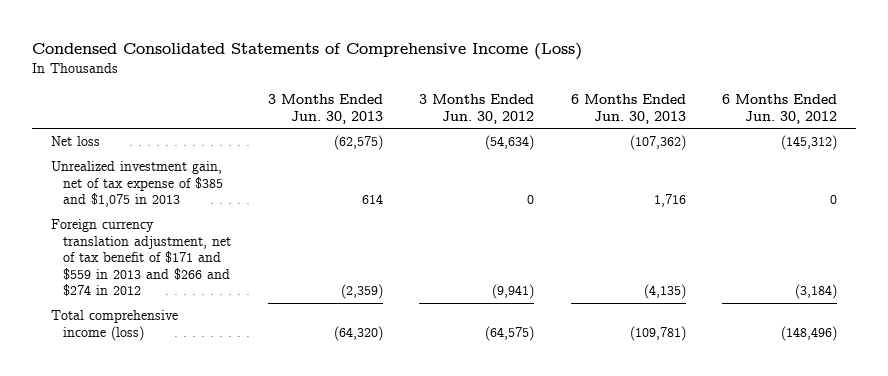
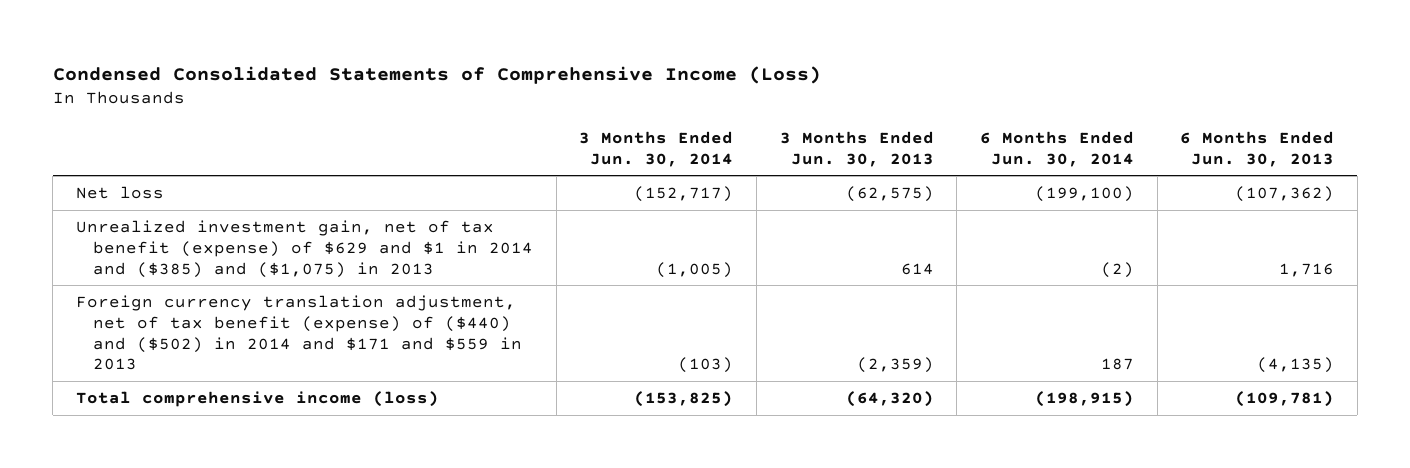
[419,94,535,124] 3 Months Ended Jun. 30, 2012 -> none
[722,94,838,124] 6 Months Ended Jun. 30, 2012 -> none
none -> [579,130,734,167] 3 Months Ended Jun. 30, 2014
none -> [979,130,1134,167] 6 Months Ended Jun. 30, 2014
[50,161,224,208] Unrealized investment gain, net of tax expense of $385 and $1,075 in 2013 -> [75,220,534,278] Unrealized investment gain, net of tax benefit (expense) of $629 and $1 in 2014 and ($385) and ($1,075) in 2013
[50,219,232,297] Foreign currency translation adjustment, net of tax benefit of $171 and $559 in 2013 and $266 and $274 in 2012 -> [75,295,523,371] Foreign currency translation adjustment, net of tax benefit (expense) of ($440) and ($502) in 2014 and $171 and $559 in 2013

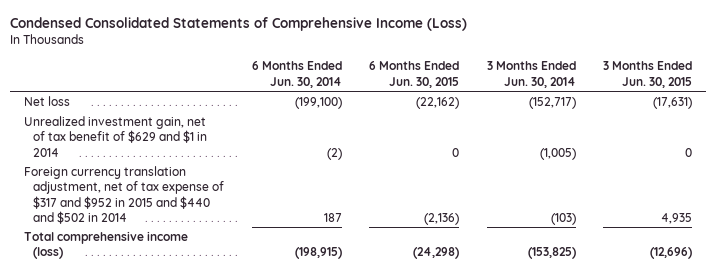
[779,130,934,167] 3 Months Ended Jun. 30, 2013 -> none
[1180,130,1335,167] 6 Months Ended Jun. 30, 2013 -> none
none -> [369,61,460,88] 6 Months Ended Jun. 30, 2015
none -> [602,61,692,88] 3 Months Ended Jun. 30, 2015
[75,220,534,278] Unrealized investment gain, net of tax benefit (expense) of $629 and $1 in 2014 and ($385) and ($1,075) in 2013 -> [23,115,208,157] Unrealized investment gain, net of tax benefit of $629 and $1 in 2014
[75,295,523,371] Foreign currency translation adjustment, net of tax benefit (expense) of ($440) and ($502) in 2014 and $171 and $559 in 2013 -> [23,165,225,224] Foreign currency translation adjustment, net of tax expense of $317 and $952 in 2015 and $440 and $502 in 2014

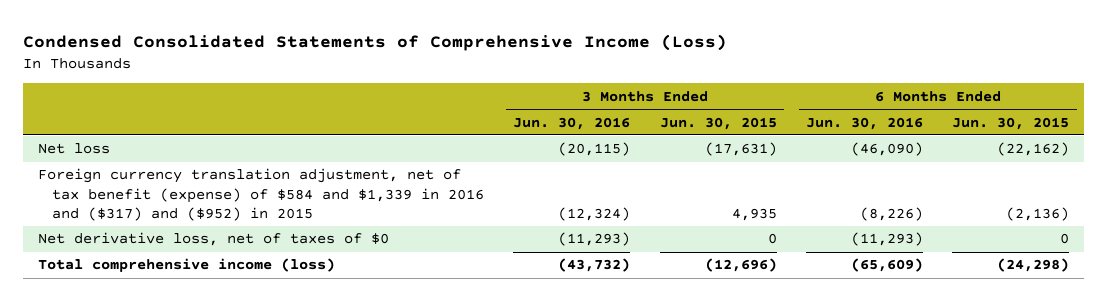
[251,61,342,88] 6 Months Ended Jun. 30, 2014 -> none
[486,61,576,88] 3 Months Ended Jun. 30, 2014 -> none
none -> [513,116,631,130] Jun. 30, 2016
none -> [805,116,923,130] Jun. 30, 2016
[23,115,208,157] Unrealized investment gain, net of tax benefit of $629 and $1 in 2014 -> none
[23,165,225,224] Foreign currency translation adjustment, net of tax expense of $317 and $952 in 2015 and $440 and $502 in 2014 -> [37,168,485,221] Foreign currency translation adjustment, net of tax benefit (expense) of $584 and $1,339 in 2016 and ($317) and ($952) in 2015
none -> [37,232,389,247] Net derivative loss, net of taxes of $0

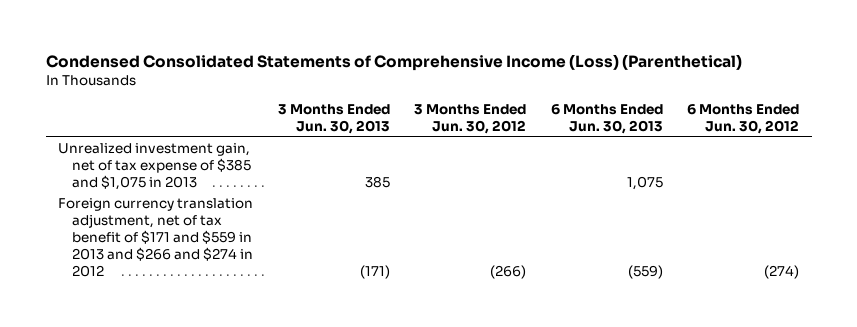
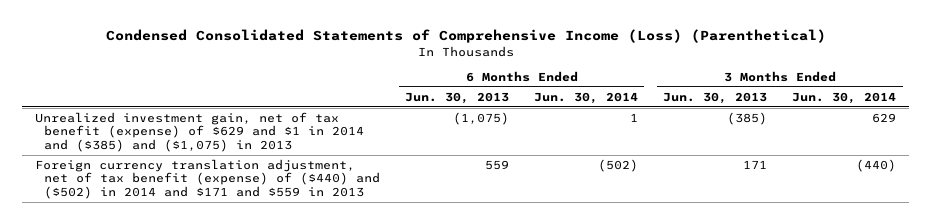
[414,104,527,134] 3 Months Ended Jun. 30, 2012 -> none
[687,104,800,134] 6 Months Ended Jun. 30, 2012 -> none
none -> [534,91,639,104] Jun. 30, 2014
none -> [792,91,897,104] Jun. 30, 2014
[58,143,251,190] Unrealized investment gain, net of tax expense of $385 and $1,075 in 2013 -> [34,111,365,152] Unrealized investment gain, net of tax benefit (expense) of $629 and $1 in 2014 and ($385) and ($1,075) in 2013
[364,175,390,188] 385 -> [727,111,768,125] (385)
[626,175,663,190] 1,075 -> [453,111,510,125] (1,075)
[58,198,254,277] Foreign currency translation adjustment, net of tax benefit of $171 and $559 in 2013 and $266 and $274 in 2012 -> [34,158,381,199] Foreign currency translation adjustment, net of tax benefit (expense) of ($440) and ($502) in 2014 and $171 and $559 in 2013
[359,264,390,279] (171) -> [743,159,768,169] 171
[627,264,663,279] (559) -> [485,159,510,170] 559

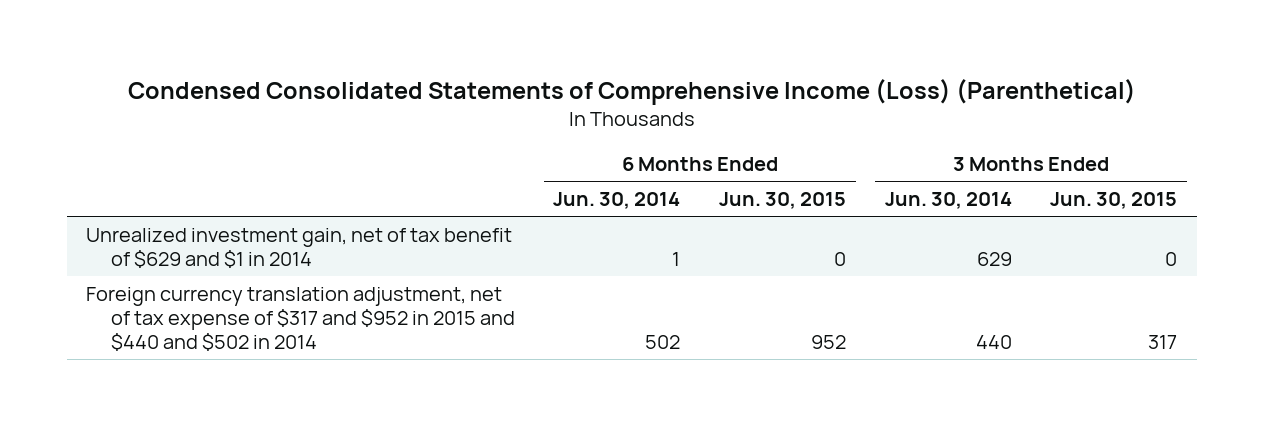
[405,91,510,104] Jun. 30, 2013 -> none
[663,91,768,104] Jun. 30, 2013 -> none
none -> [719,191,847,209] Jun. 30, 2015
none -> [1050,191,1178,209] Jun. 30, 2015
[34,111,365,152] Unrealized investment gain, net of tax benefit (expense) of $629 and $1 in 2014 and ($385) and ($1,075) in 2013 -> [86,227,513,268] Unrealized investment gain, net of tax benefit of $629 and $1 in 2014
[34,158,381,199] Foreign currency translation adjustment, net of tax benefit (expense) of ($440) and ($502) in 2014 and $171 and $559 in 2013 -> [86,286,515,351] Foreign currency translation adjustment, net of tax expense of $317 and $952 in 2015 and $440 and $502 in 2014
[598,158,639,172] (502) -> [645,334,681,349] 502
[856,158,897,172] (440) -> [975,334,1012,349] 440

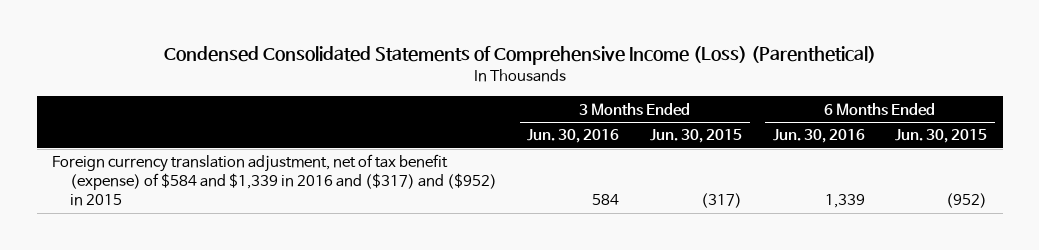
[553,191,681,209] Jun. 30, 2014 -> none
[884,191,1012,209] Jun. 30, 2014 -> none
none -> [527,129,620,144] Jun. 30, 2016
none -> [772,129,865,144] Jun. 30, 2016
[86,227,513,268] Unrealized investment gain, net of tax benefit of $629 and $1 in 2014 -> none
[86,286,515,351] Foreign currency translation adjustment, net of tax expense of $317 and $952 in 2015 and $440 and $502 in 2014 -> [51,154,497,207] Foreign currency translation adjustment, net of tax benefit (expense) of $584 and $1,339 in 2016 and ($317) and ($952) in 2015
[811,334,847,349] 952 -> [946,193,988,209] (952)
[1148,334,1178,349] 317 -> [700,193,742,209] (317)

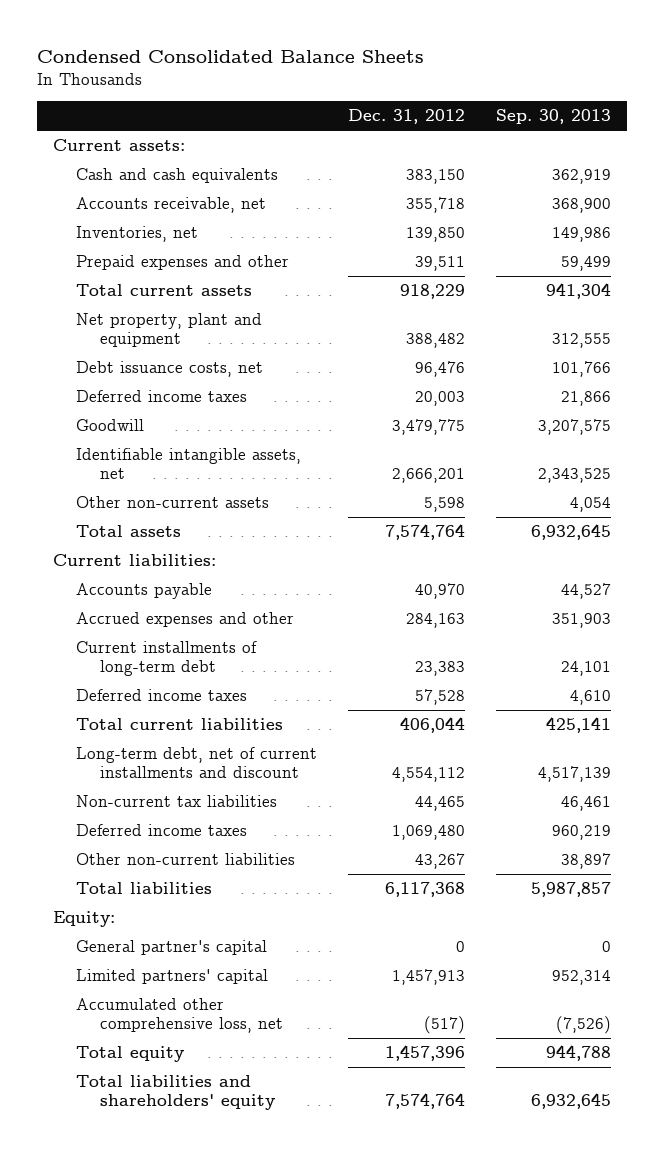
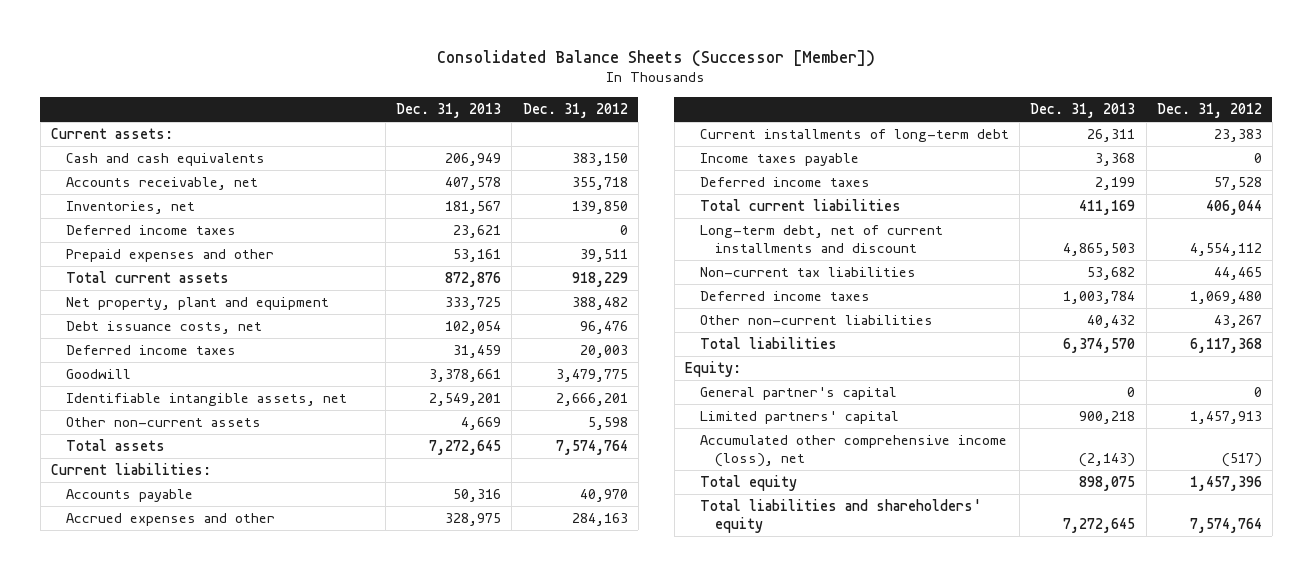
[37,49,425,63] Condensed Consolidated Balance Sheets -> [437,49,876,67] Consolidated Balance Sheets (Successor [Member])
[496,109,612,125] Sep. 30, 2013 -> none
none -> [396,103,502,119] Dec. 31, 2013
none -> [66,225,237,236] Deferred income taxes
none -> [700,153,860,167] Income taxes payable
[76,998,283,1034] Accumulated other comprehensive loss, net -> [700,435,1008,467] Accumulated other comprehensive income (loss), net

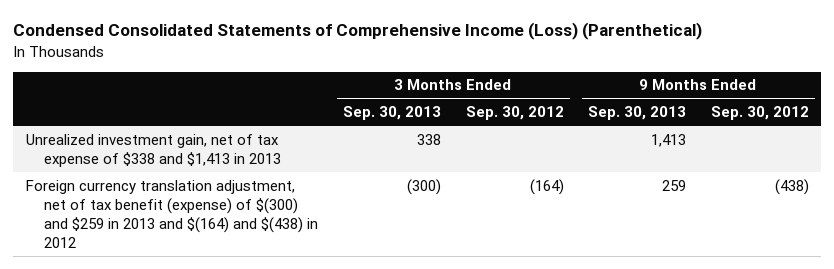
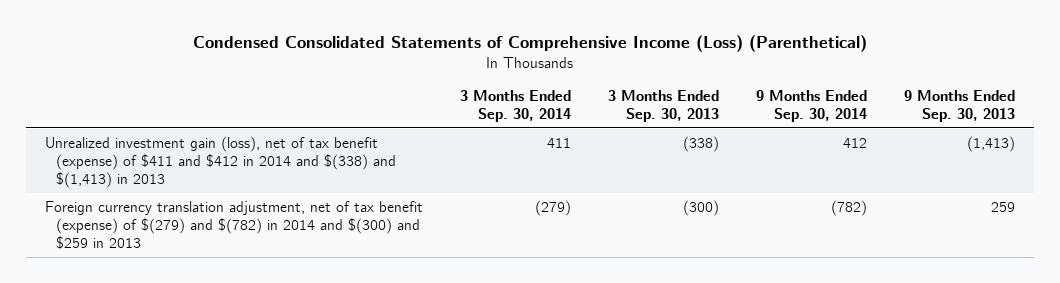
[465,106,564,121] Sep. 30, 2012 -> none
[710,106,809,121] Sep. 30, 2012 -> none
none -> [459,89,571,122] 3 Months Ended Sep. 30, 2014
none -> [755,89,867,122] 9 Months Ended Sep. 30, 2014
[25,133,282,167] Unrealized investment gain, net of tax expense of $338 and $1,413 in 2013 -> [44,135,396,188] Unrealized investment gain (loss), net of tax benefit (expense) of $411 and $412 in 2014 and $(338) and $(1,413) in 2013
[416,133,441,145] 338 -> [682,135,719,152] (338)
[651,133,687,147] 1,413 -> [967,135,1016,152] (1,413)
[25,179,319,248] Foreign currency translation adjustment, net of tax benefit (expense) of $(300) and $259 in 2013 and $(164) and $(438) in 2012 -> [44,200,423,249] Foreign currency translation adjustment, net of tax benefit (expense) of $(279) and $(782) in 2014 and $(300) and $259 in 2013

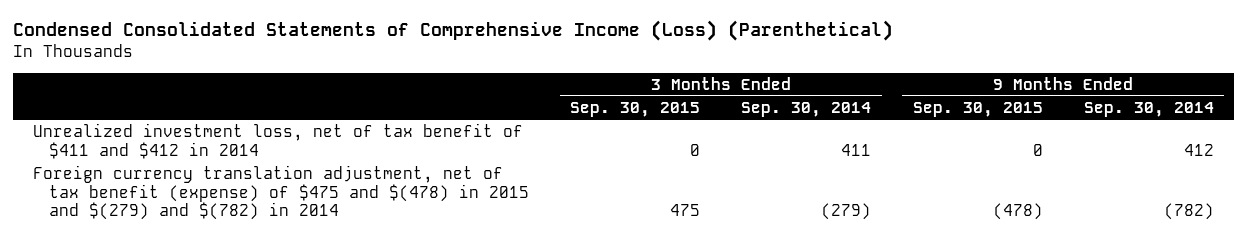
[607,89,719,122] 3 Months Ended Sep. 30, 2013 -> none
[904,89,1016,122] 9 Months Ended Sep. 30, 2013 -> none
none -> [570,101,701,117] Sep. 30, 2015
none -> [912,101,1043,117] Sep. 30, 2015
[44,135,396,188] Unrealized investment gain (loss), net of tax benefit (expense) of $411 and $412 in 2014 and $(338) and $(1,413) in 2013 -> [33,123,524,159] Unrealized investment loss, net of tax benefit of $411 and $412 in 2014
[44,200,423,249] Foreign currency translation adjustment, net of tax benefit (expense) of $(279) and $(782) in 2014 and $(300) and $259 in 2013 -> [33,165,530,221] Foreign currency translation adjustment, net of tax benefit (expense) of $475 and $(478) in 2015 and $(279) and $(782) in 2014

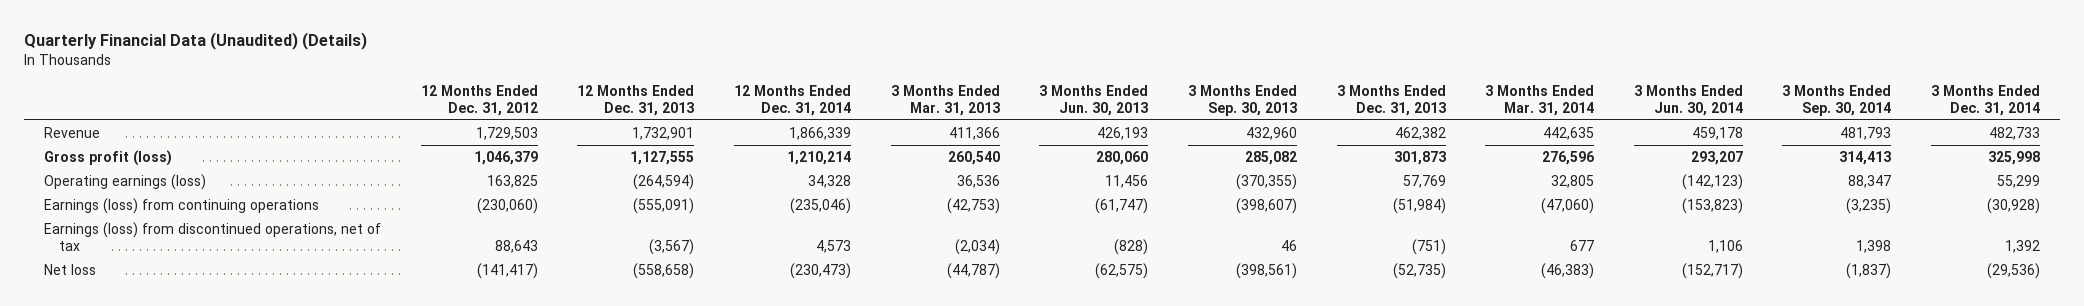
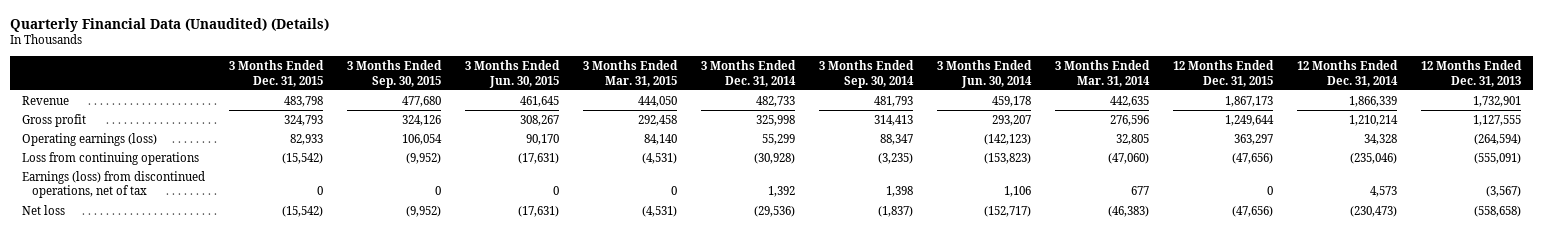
[420,85,538,117] 12 Months Ended Dec. 31, 2012 -> none
[890,85,1000,117] 3 Months Ended Mar. 31, 2013 -> none
[1039,85,1149,117] 3 Months Ended Jun. 30, 2013 -> none
[1187,85,1297,117] 3 Months Ended Sep. 30, 2013 -> none
[1336,85,1446,117] 3 Months Ended Dec. 31, 2013 -> none
none -> [229,59,325,87] 3 Months Ended Dec. 31, 2015
none -> [347,59,443,88] 3 Months Ended Sep. 30, 2015
none -> [465,59,561,88] 3 Months Ended Jun. 30, 2015
none -> [583,59,679,87] 3 Months Ended Mar. 31, 2015
none -> [1172,59,1274,87] 12 Months Ended Dec. 31, 2015
[44,149,173,166] Gross profit (loss) -> [22,113,87,127] Gross profit
[44,197,320,214] Earnings (loss) from continuing operations -> [22,151,200,165] Loss from continuing operations

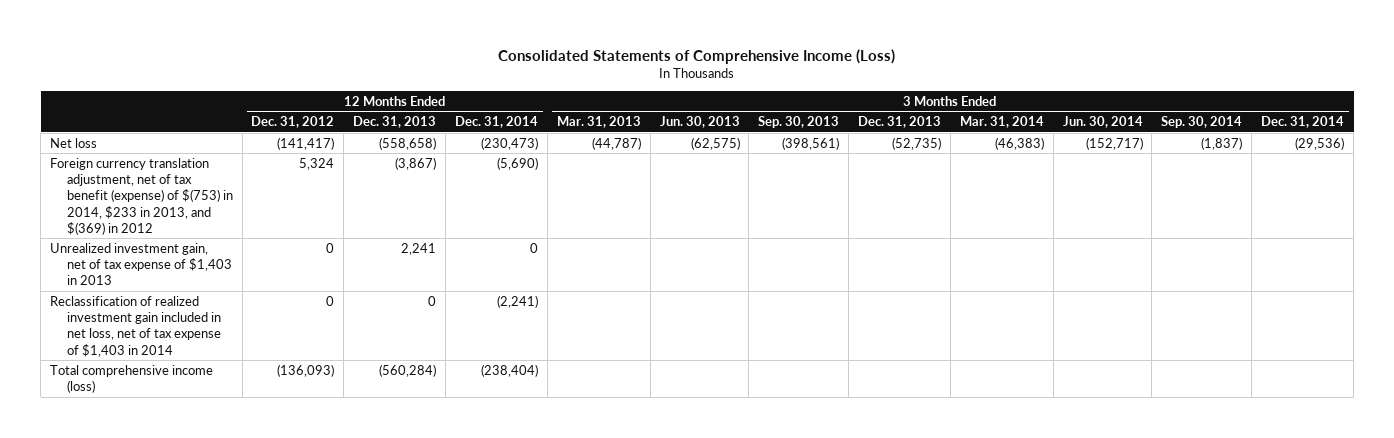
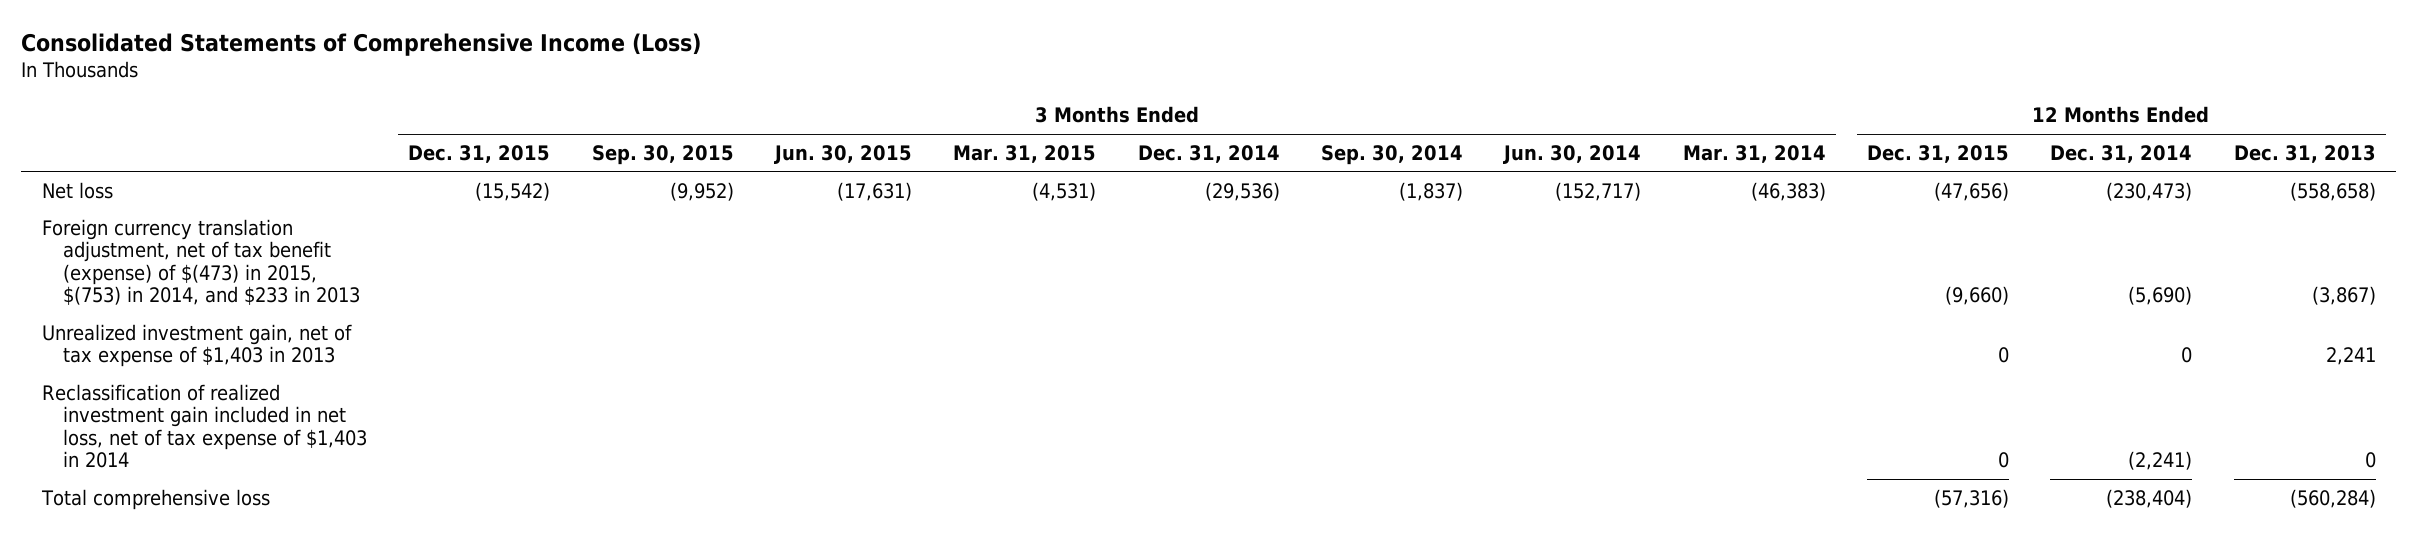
[251,116,335,129] Dec. 31, 2012 -> none
[556,116,641,129] Mar. 31, 2013 -> none
[659,116,740,129] Jun. 30, 2013 -> none
[758,116,840,129] Sep. 30, 2013 -> none
[858,116,942,129] Dec. 31, 2013 -> none
none -> [408,144,551,163] Dec. 31, 2015
none -> [591,144,734,165] Sep. 30, 2015
none -> [773,144,912,164] Jun. 30, 2015
none -> [953,144,1097,163] Mar. 31, 2015
none -> [1866,144,2009,163] Dec. 31, 2015
[49,157,233,235] Foreign currency translation adjustment, net of tax benefit (expense) of $(753) in 2014, $233 in 2013, and $(369) in 2012 -> [41,218,360,306] Foreign currency translation adjustment, net of tax benefit (expense) of $(473) in 2015, $(753) in 2014, and $233 in 2013
[49,364,213,394] Total comprehensive income (loss) -> [40,488,270,510] Total comprehensive loss

